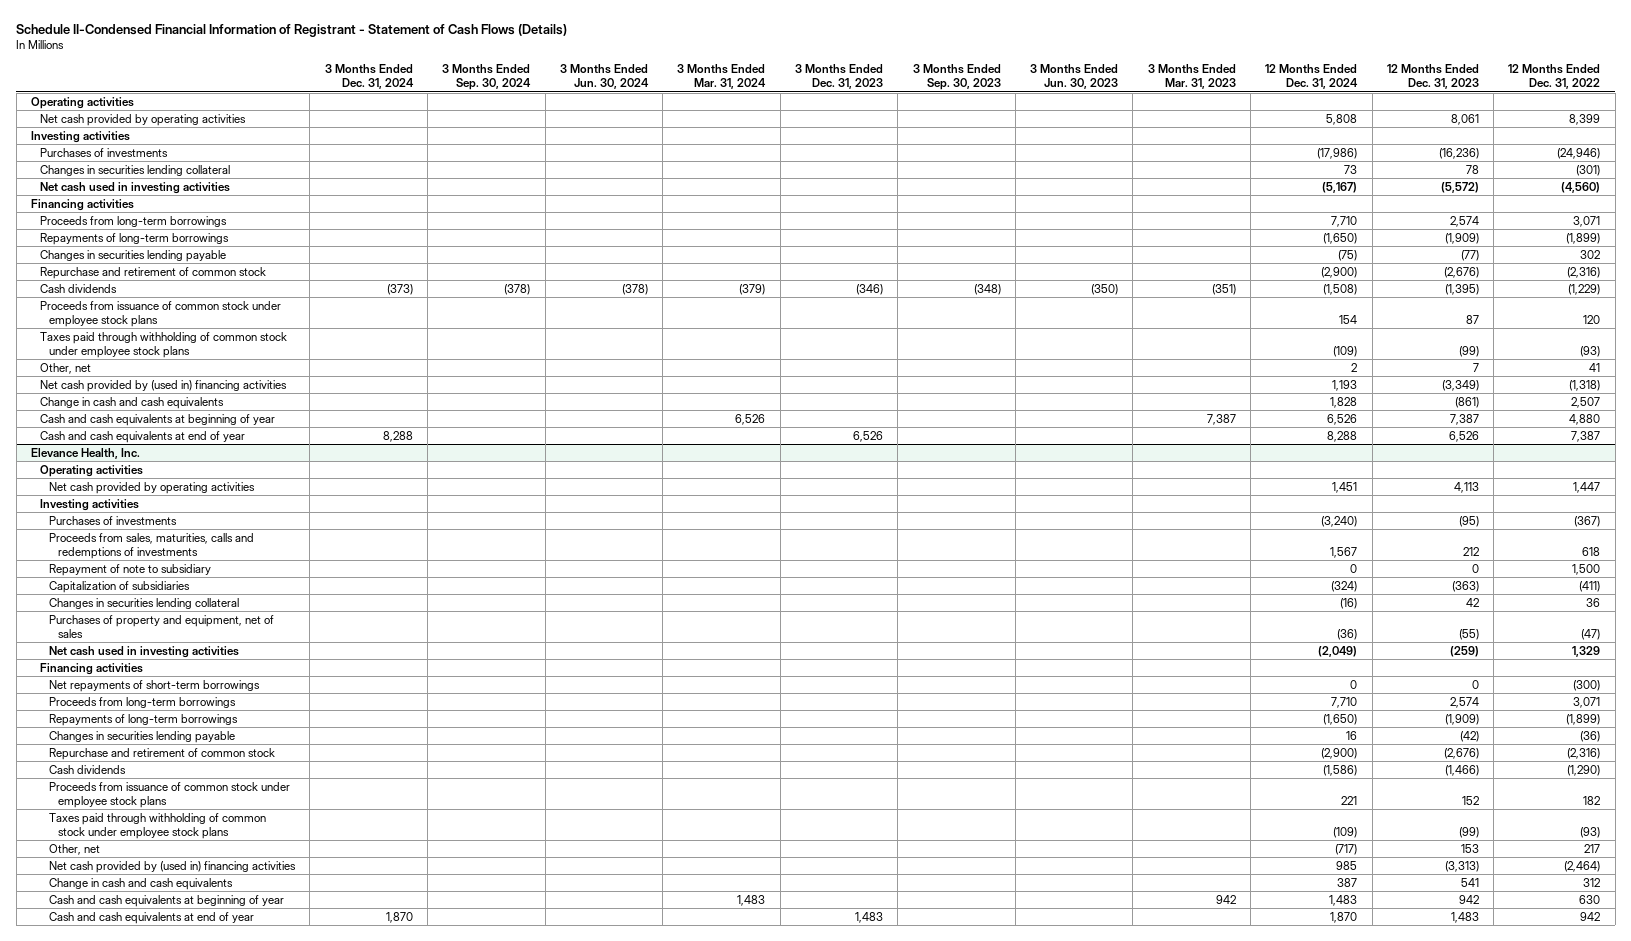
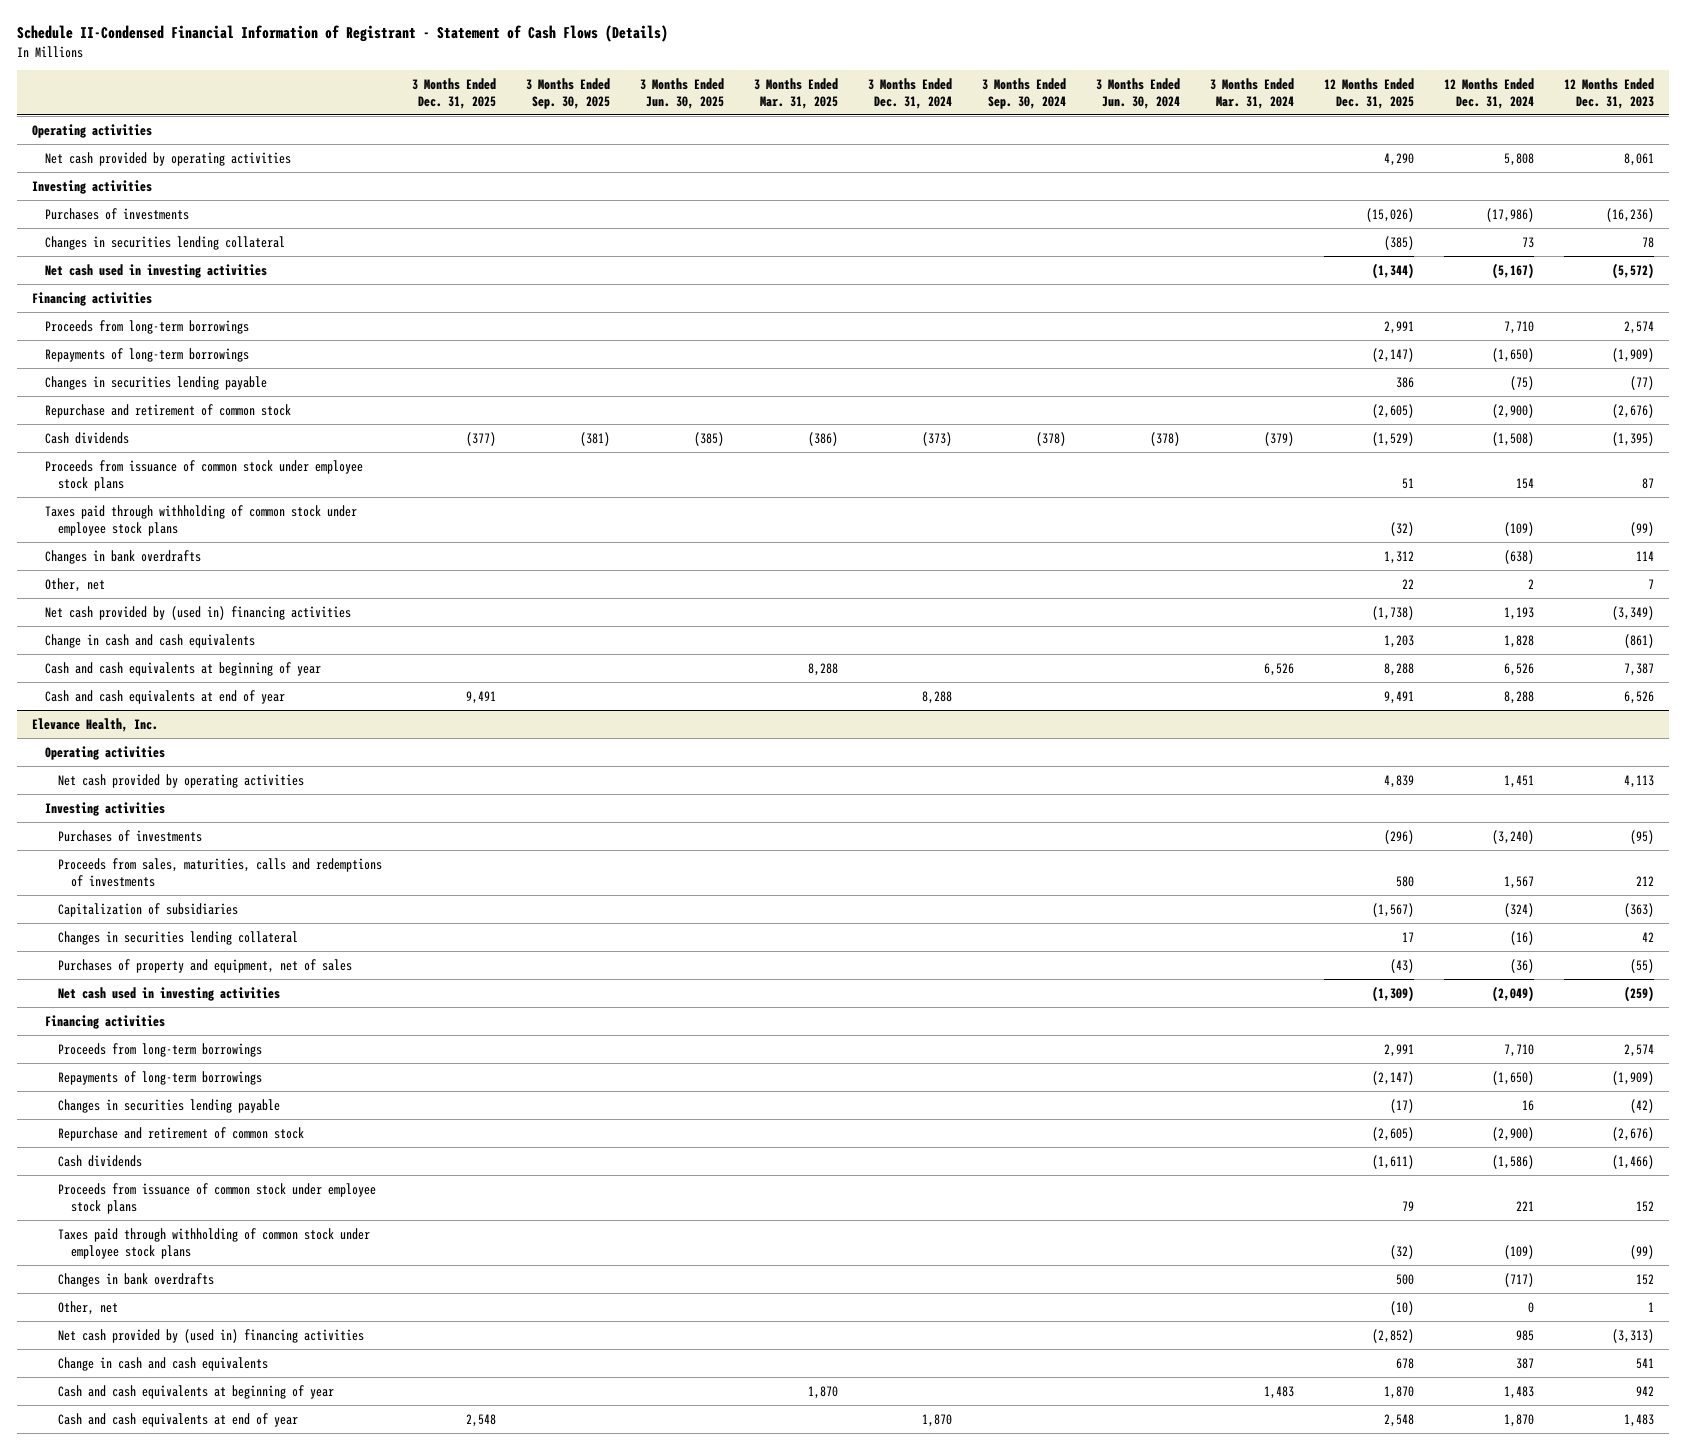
[795,63,884,90] 3 Months Ended Dec. 31, 2023 -> none
[912,63,1001,91] 3 Months Ended Sep. 30, 2023 -> none
[1030,63,1119,90] 3 Months Ended Jun. 30, 2023 -> none
[1147,63,1236,90] 3 Months Ended Mar. 31, 2023 -> none
[1508,63,1601,90] 12 Months Ended Dec. 31, 2022 -> none
none -> [411,77,496,109] 3 Months Ended Dec. 31, 2025
none -> [525,77,610,109] 3 Months Ended Sep. 30, 2025
none -> [639,77,724,109] 3 Months Ended Jun. 30, 2025
none -> [753,77,838,109] 3 Months Ended Mar. 31, 2025
none -> [1324,77,1415,109] 12 Months Ended Dec. 31, 2025
none -> [44,549,201,564] Changes in bank overdrafts
[49,563,212,576] Repayment of note to subsidiary -> none
[49,679,261,692] Net repayments of short-term borrowings -> none
none -> [57,1272,214,1287] Changes in bank overdrafts
[1335,843,1358,855] (717) -> [1528,1301,1535,1313] 0
[1460,843,1479,853] 153 -> [1648,1301,1655,1312] 1

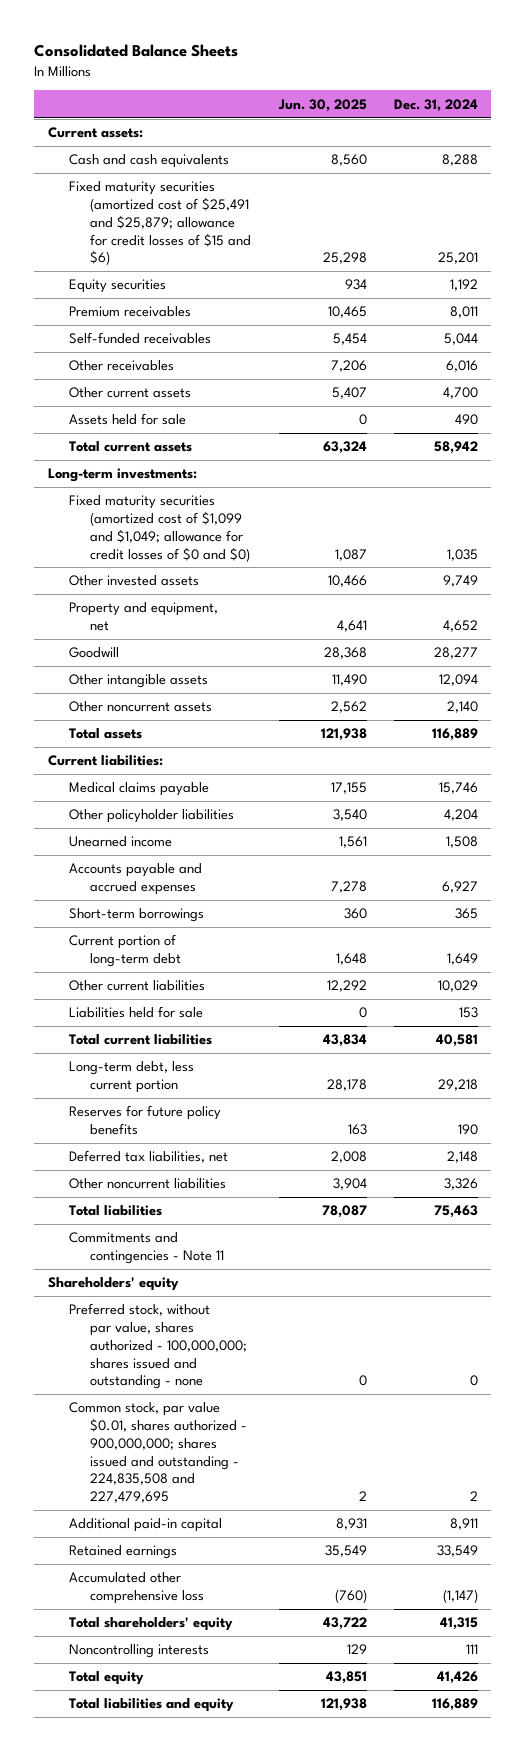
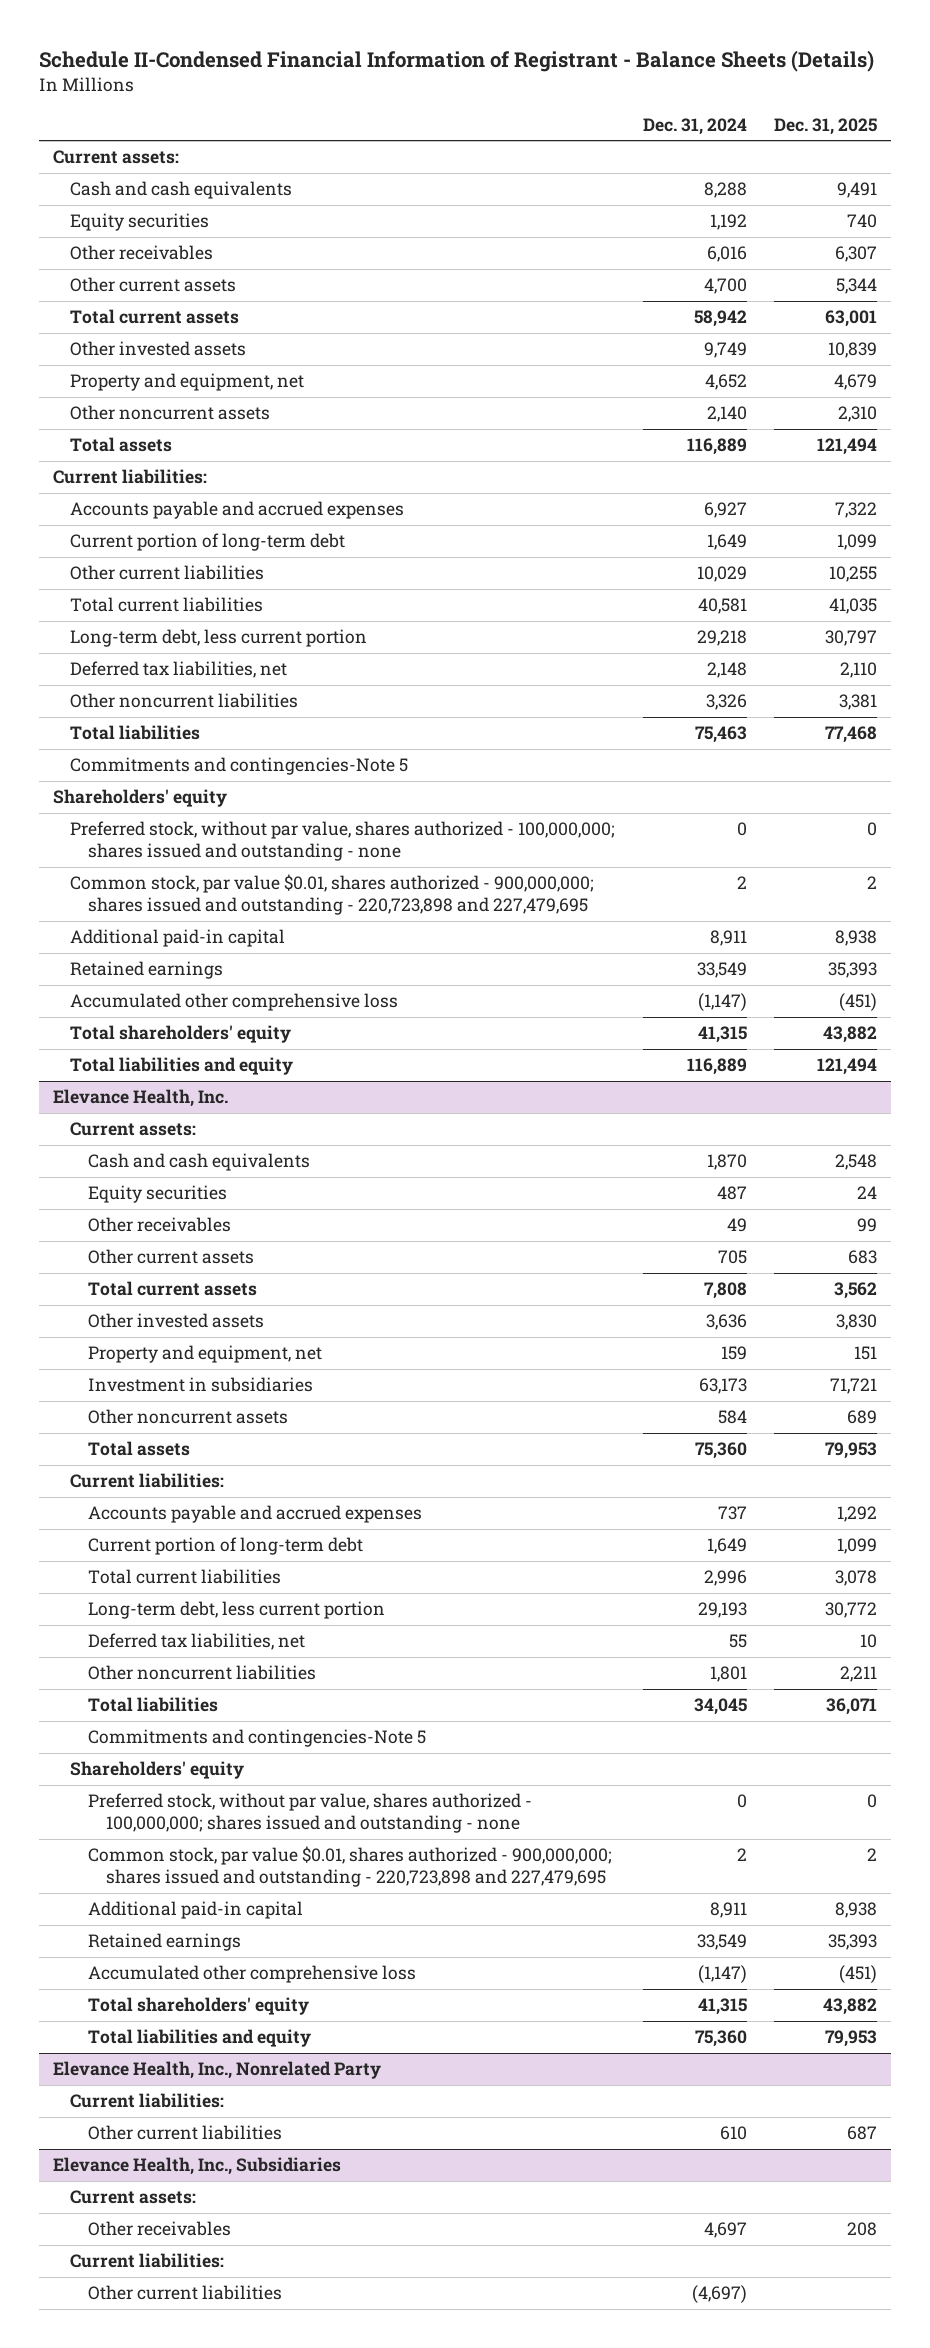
[34,44,239,58] Consolidated Balance Sheets -> [39,49,875,72] Schedule II-Condensed Financial Information of Registrant - Balance Sheets (Details)
[277,98,367,112] Jun. 30, 2025 -> none
none -> [774,117,878,135] Dec. 31, 2025
[68,181,252,266] Fixed maturity securities (amortized cost of $25,491 and $25,879; allowance for credit losses of $15 and $6) -> none
[68,306,191,318] Premium receivables -> none
[68,332,211,345] Self-funded receivables -> none
[68,413,186,426] Assets held for sale -> none
[47,468,197,483] Long-term investments: -> none
[68,495,251,562] Fixed maturity securities (amortized cost of $1,099 and $1,049; allowance for credit losses of $0 and $0) -> none
[68,647,119,659] Goodwill -> none
[68,674,208,689] Other intangible assets -> none
[68,782,209,797] Medical claims payable -> none
[68,809,234,824] Other policyholder liabilities -> none
[68,836,172,848] Unearned income -> none
[68,908,204,923] Short-term borrowings -> none
[68,1006,203,1019] Liabilities held for sale -> none
[68,1105,221,1136] Reserves for future policy benefits -> none
[68,1232,225,1265] Commitments and contingencies - Note 11 -> [70,757,409,776] Commitments and contingencies-Note 5
[68,1402,248,1504] Common stock, par value $0.01, shares authorized - 900,000,000; shares issued and outstanding - 224,835,508 and 227,479,695 -> [70,874,595,916] Common stock, par value $0.01, shares authorized - 900,000,000; shares issued and outstanding - 220,723,898 and 227,479,695
[68,1644,209,1659] Noncontrolling interests -> none
[68,1671,144,1686] Total equity -> none
none -> [52,1089,228,1108] Elevance Health, Inc.
none -> [70,1122,197,1137] Current assets:
none -> [88,1153,311,1172] Cash and cash equivalents
none -> [88,1185,228,1204] Equity securities
none -> [88,1217,232,1233] Other receivables
none -> [88,1249,255,1265] Other current assets
none -> [88,1281,258,1297] Total current assets
none -> [88,1313,265,1329] Other invested assets
none -> [88,1345,323,1364] Property and equipment, net
none -> [88,1377,314,1393] Investment in subsidiaries
none -> [88,1409,289,1425] Other noncurrent assets
none -> [88,1441,191,1457] Total assets
none -> [70,1473,225,1489] Current liabilities:
none -> [88,1505,423,1524] Accounts payable and accrued expenses
none -> [88,1537,364,1556] Current portion of long-term debt
none -> [88,1569,282,1585] Total current liabilities
none -> [88,1601,386,1620] Long-term debt, less current portion
none -> [88,1633,306,1651] Deferred tax liabilities, net
none -> [88,1665,317,1681] Other noncurrent liabilities
none -> [88,1697,219,1713] Total liabilities
none -> [88,1729,427,1748] Commitments and contingencies-Note 5
none -> [70,1761,245,1780] Shareholders' equity
none -> [88,1793,533,1834] Preferred stock, without par value, shares authorized - 100,000,000; shares issued and outstanding - none
none -> [88,1846,613,1888] Common stock, par value $0.01, shares authorized - 900,000,000; shares issued and outstanding - 220,723,898 and 227,479,695
none -> [88,1901,304,1920] Additional paid-in capital
none -> [88,1933,242,1952] Retained earnings
none -> [88,1965,417,1984] Accumulated other comprehensive loss
none -> [88,1997,310,2016] Total shareholders' equity
none -> [88,2029,312,2048] Total liabilities and equity
none -> [52,2061,381,2080] Elevance Health, Inc., Nonrelated Party
none -> [70,2093,225,2109] Current liabilities:
none -> [88,2125,283,2141] Other current liabilities
none -> [52,2157,341,2176] Elevance Health, Inc., Subsidiaries
none -> [70,2190,197,2205] Current assets:
none -> [88,2221,232,2237] Other receivables
none -> [70,2253,225,2269] Current liabilities:
none -> [88,2285,283,2301] Other current liabilities

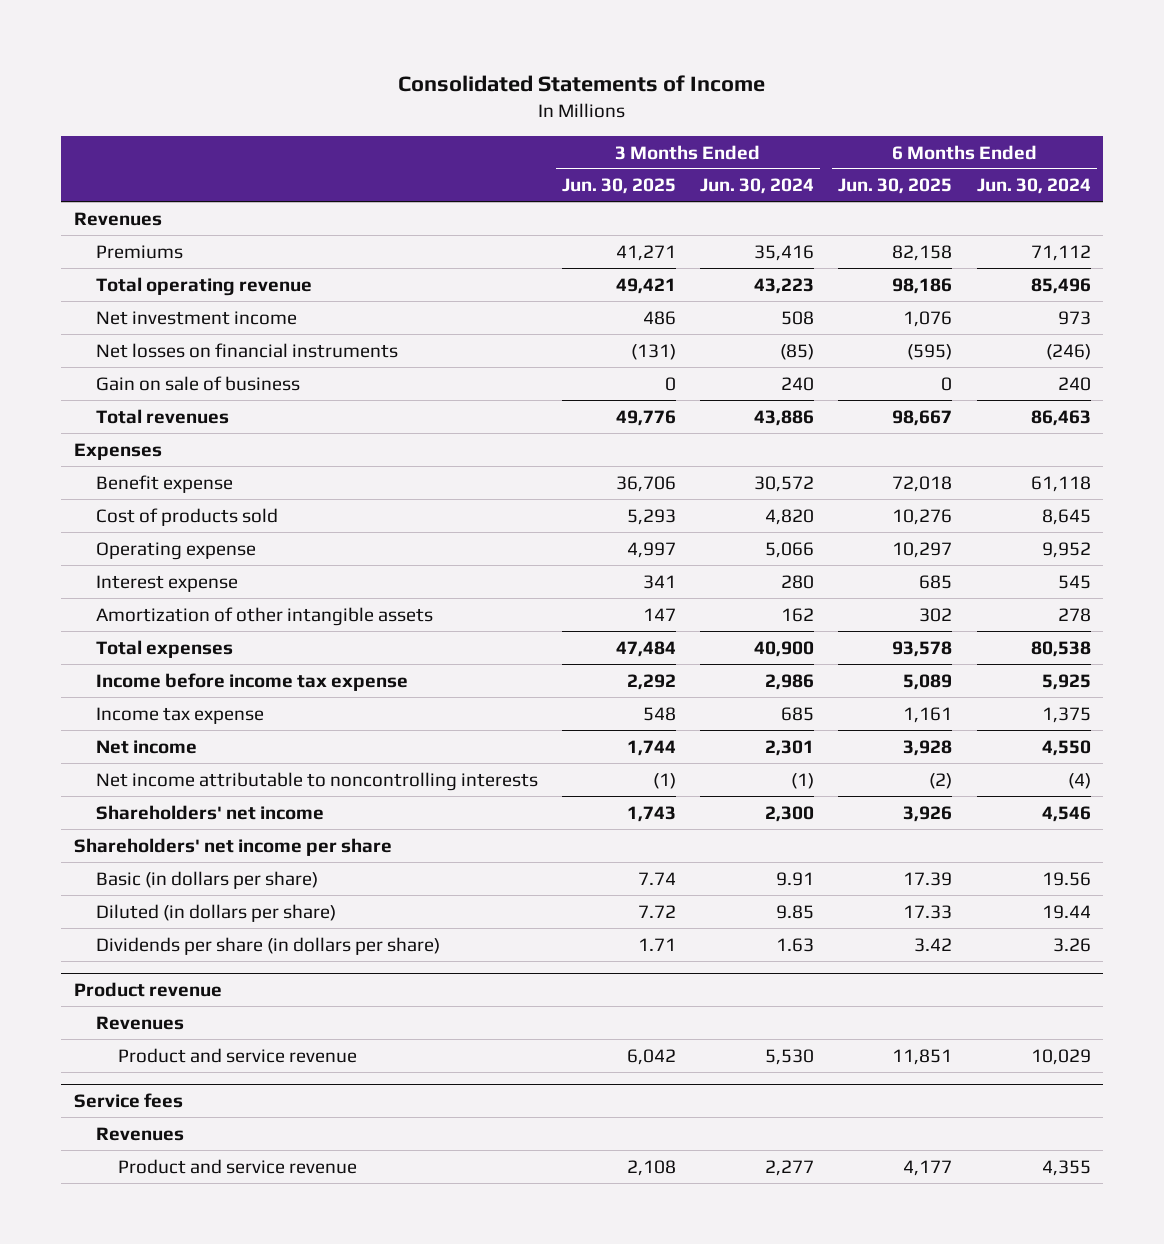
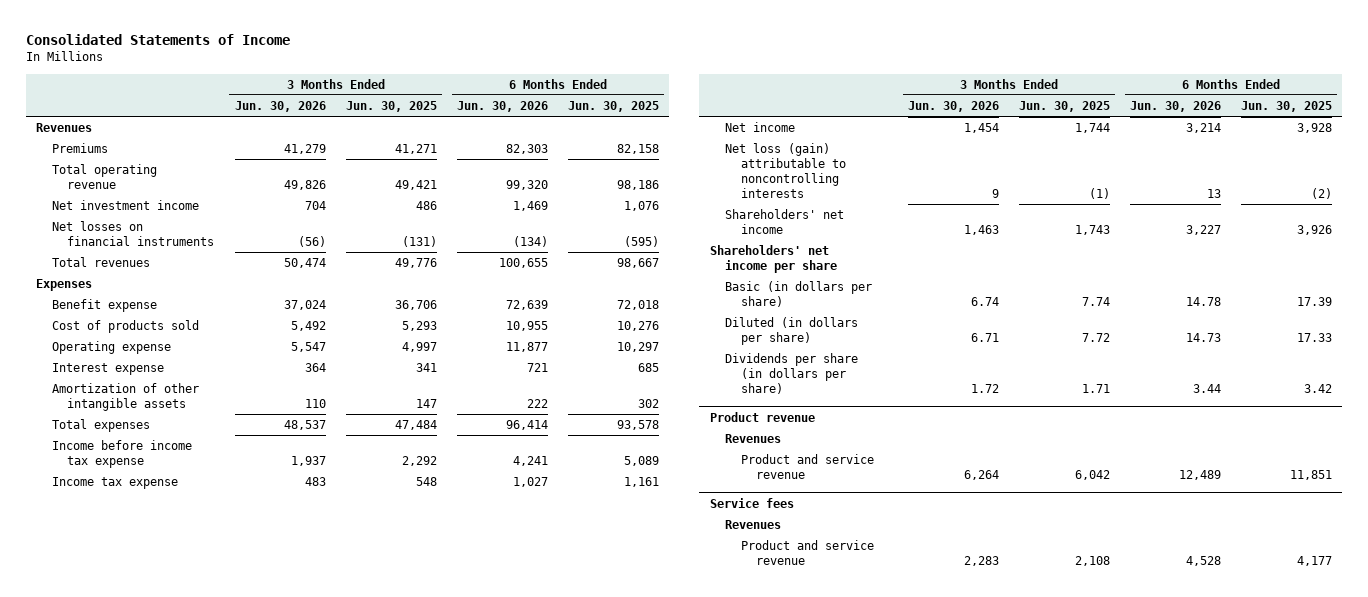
[700,178,815,195] Jun. 30, 2024 -> none
[976,178,1091,195] Jun. 30, 2024 -> none
none -> [234,101,326,113] Jun. 30, 2026
none -> [456,101,548,113] Jun. 30, 2026
[95,375,300,391] Gain on sale of business -> none
[95,771,538,791] Net income attributable to noncontrolling interests -> [725,143,846,199] Net loss (gain) attributable to noncontrolling interests

